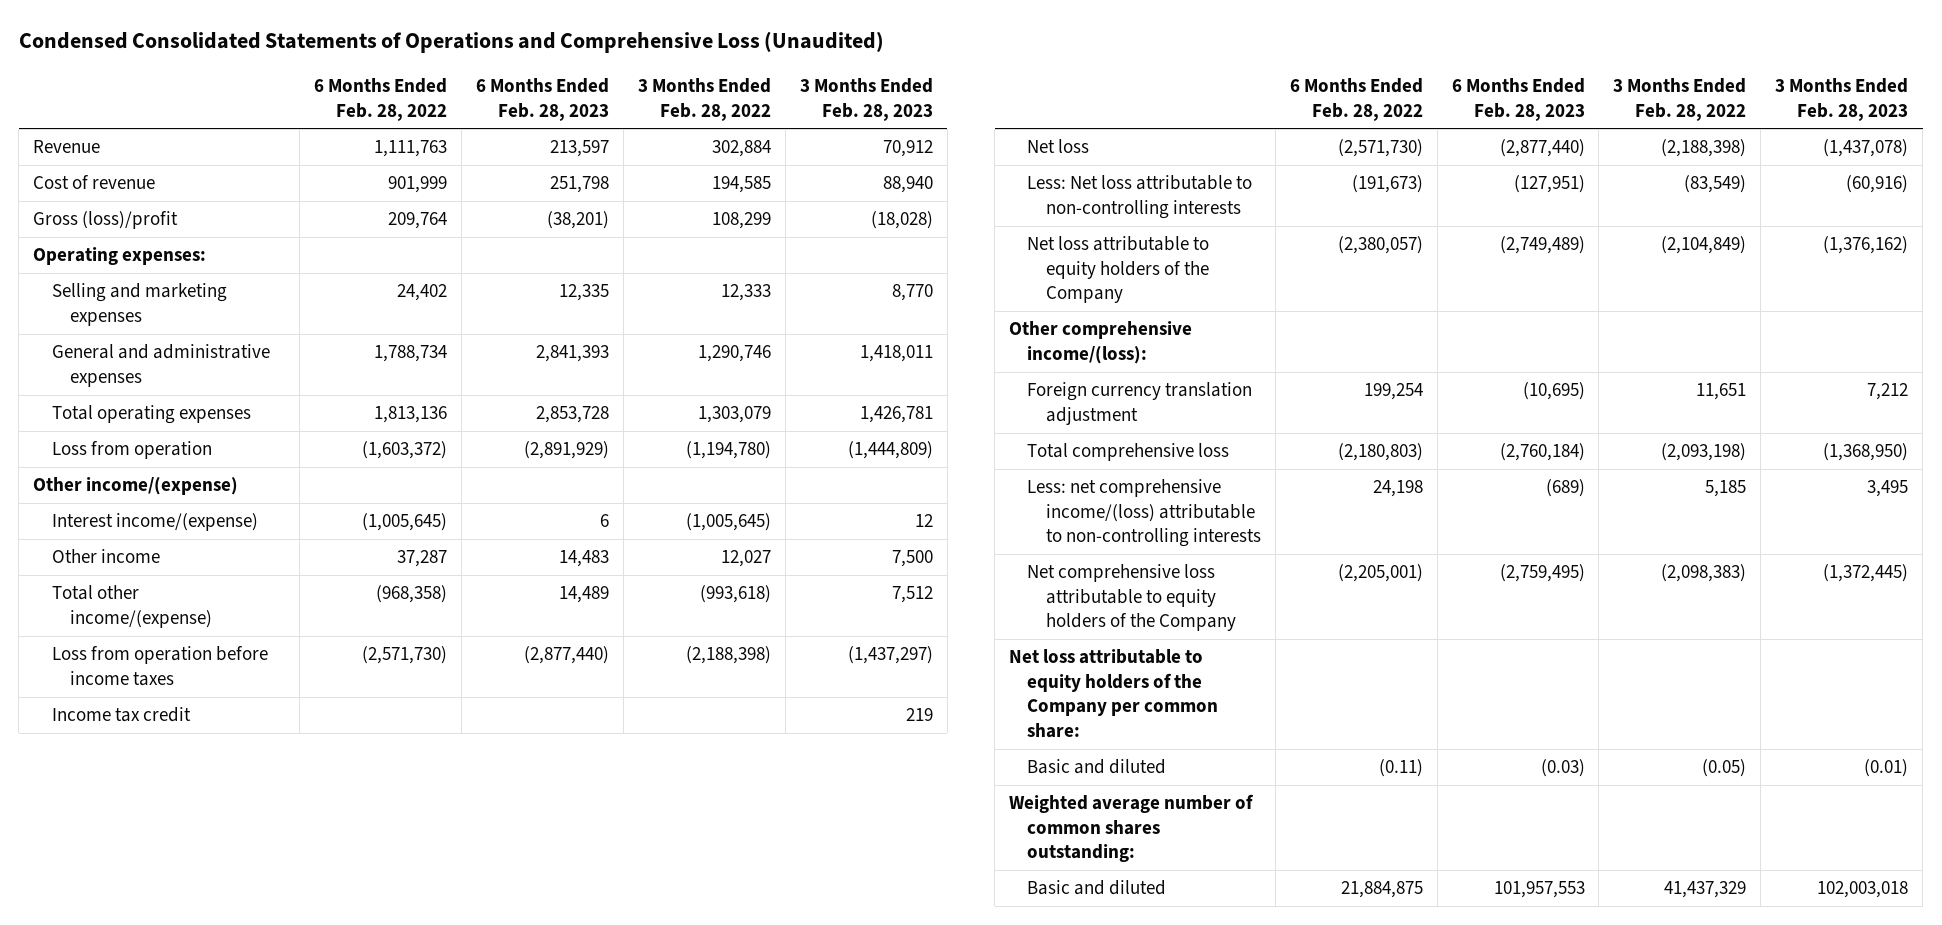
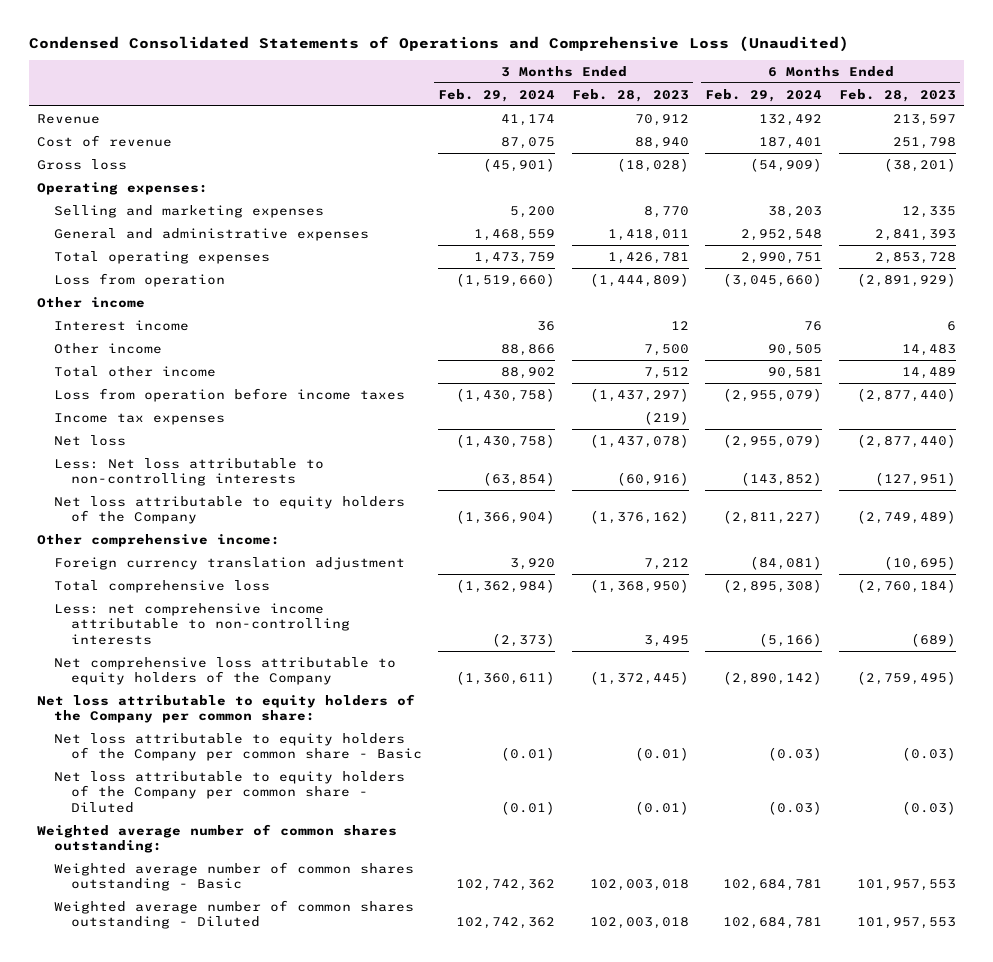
[313,78,447,121] 6 Months Ended Feb. 28, 2022 -> none
[637,78,771,121] 3 Months Ended Feb. 28, 2022 -> none
none -> [438,88,556,102] Feb. 29, 2024
none -> [705,88,823,102] Feb. 29, 2024
[33,211,179,230] Gross (loss)/profit -> [36,158,127,170] Gross loss
[33,477,239,496] Other income/(expense) -> [36,296,145,308] Other income
[51,513,258,532] Interest income/(expense) -> [53,319,189,331] Interest income
[51,585,212,628] Total other income/(expense) -> [53,365,216,377] Total other income
[51,707,191,723] Income tax credit -> [53,412,225,425] Income tax expenses
[905,708,933,722] 219 -> [643,410,689,425] (219)
[1009,321,1193,364] Other comprehensive income/(loss): -> [36,533,280,547] Other comprehensive income:
[1027,479,1261,548] Less: net comprehensive income/(loss) attributable to non-controlling interests -> [53,602,350,645] Less: net comprehensive income attributable to non-controlling interests
[1027,759,1167,775] Basic and diluted -> [53,732,422,762] Net loss attributable to equity holders of the Company per common share - Basic
none -> [53,770,405,813] Net loss attributable to equity holders of the Company per common share - Diluted
[1027,880,1167,896] Basic and diluted -> [53,861,414,892] Weighted average number of common shares outstanding - Basic
none -> [53,899,414,930] Weighted average number of common shares outstanding - Diluted

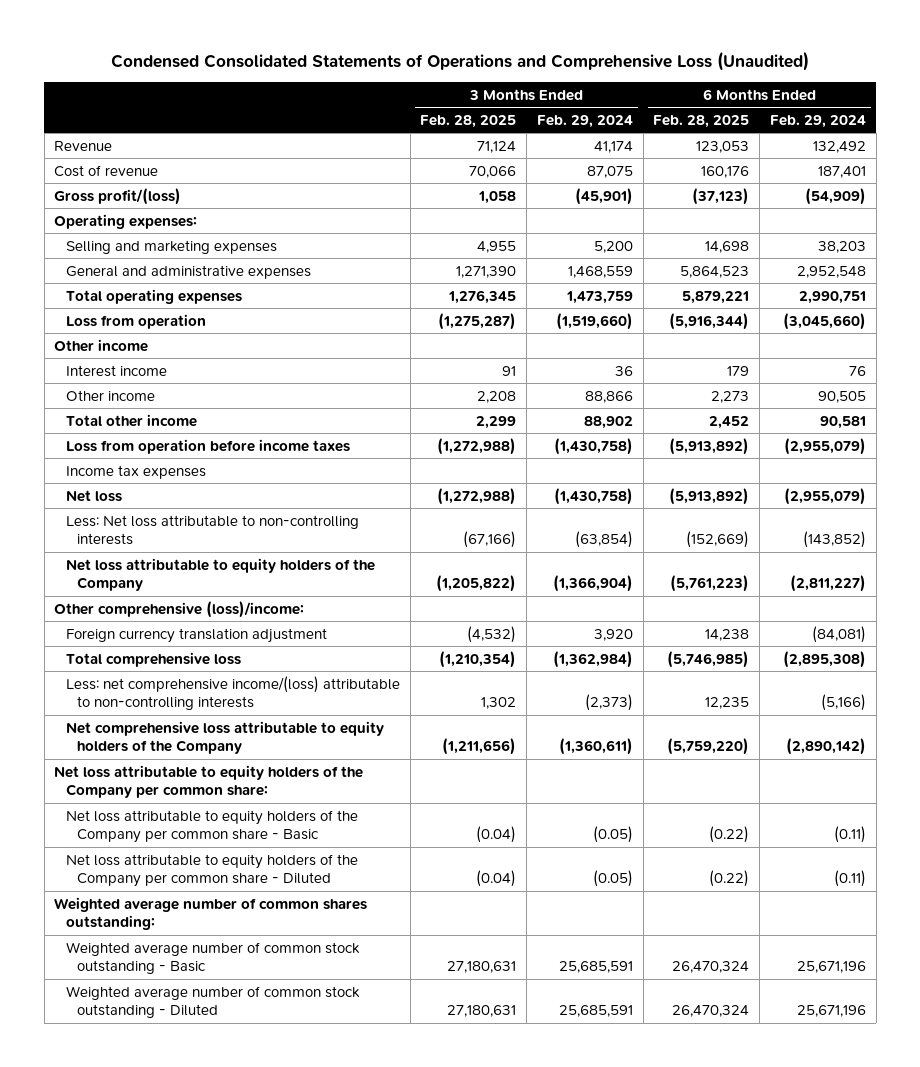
[571,88,689,102] Feb. 28, 2023 -> none
[838,88,956,102] Feb. 28, 2023 -> none
none -> [420,114,517,128] Feb. 28, 2025
none -> [653,114,750,128] Feb. 28, 2025
[36,158,127,170] Gross loss -> [54,187,182,205] Gross profit/(loss)
[36,533,280,547] Other comprehensive income: -> [54,600,305,618] Other comprehensive (loss)/income:
[53,602,350,645] Less: net comprehensive income attributable to non-controlling interests -> [65,675,400,711] Less: net comprehensive income/(loss) attributable to non-controlling interests
[501,747,556,762] (0.01) -> [592,826,633,844] (0.05)
[768,747,823,762] (0.03) -> [833,826,866,844] (0.11)
[501,800,556,815] (0.01) -> [592,870,633,888] (0.05)
[768,800,823,815] (0.03) -> [833,870,866,888] (0.11)
[53,861,414,892] Weighted average number of common shares outstanding - Basic -> [65,941,360,975] Weighted average number of common stock outstanding - Basic
[456,879,556,892] 102,742,362 -> [558,961,633,974] 25,685,591
[723,879,823,892] 102,684,781 -> [796,961,866,974] 25,671,196
[53,899,414,930] Weighted average number of common shares outstanding - Diluted -> [65,985,360,1019] Weighted average number of common stock outstanding - Diluted
[456,917,556,930] 102,742,362 -> [558,1005,633,1018] 25,685,591
[723,917,823,930] 102,684,781 -> [796,1005,866,1018] 25,671,196

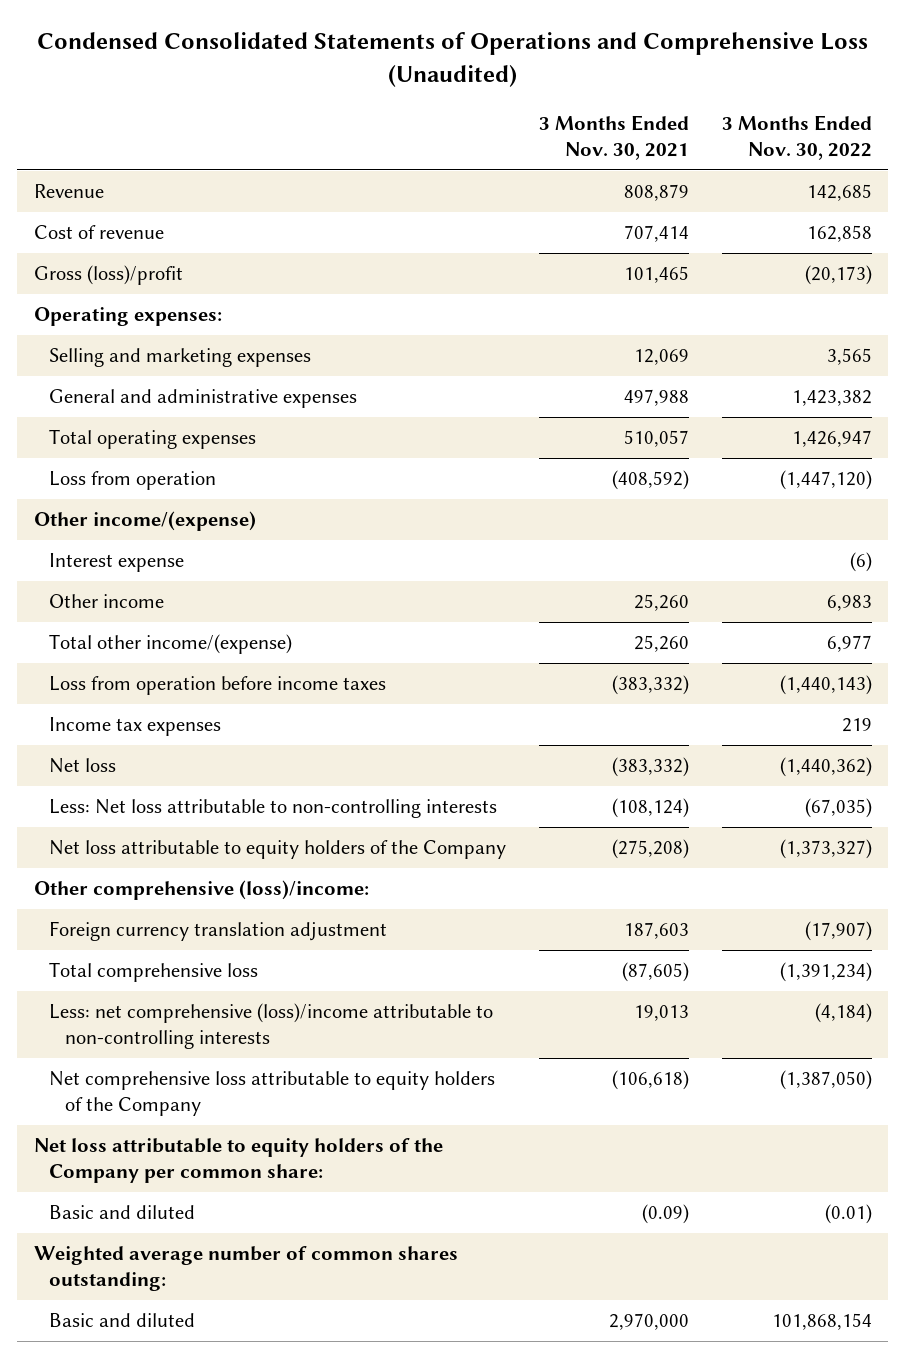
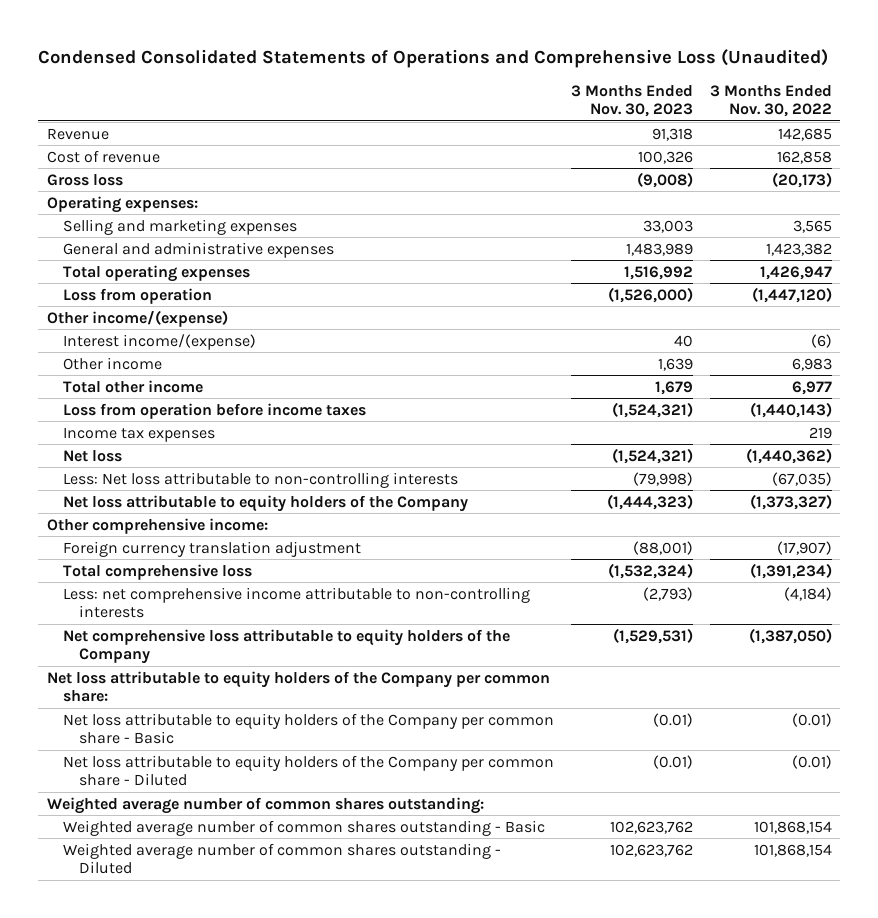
[539,114,690,160] 3 Months Ended Nov. 30, 2021 -> none
none -> [570,84,693,118] 3 Months Ended Nov. 30, 2023
[33,265,183,286] Gross (loss)/profit -> [46,173,123,186] Gross loss
[49,553,185,573] Interest expense -> [62,333,256,350] Interest income/(expense)
[49,634,293,655] Total other income/(expense) -> [62,379,203,393] Total other income
[33,880,369,901] Other comprehensive (loss)/income: -> [46,517,268,534] Other comprehensive income:
[49,1003,494,1050] Less: net comprehensive (loss)/income attributable to non-controlling interests -> [62,586,530,619] Less: net comprehensive income attributable to non-controlling interests
[49,1205,196,1220] Basic and diluted -> [62,712,554,745] Net loss attributable to equity holders of the Company per common share - Basic
none -> [62,754,554,787] Net loss attributable to equity holders of the Company per common share - Diluted
[49,1313,196,1328] Basic and diluted -> [62,819,545,836] Weighted average number of common shares outstanding - Basic
none -> [62,842,501,875] Weighted average number of common shares outstanding - Diluted

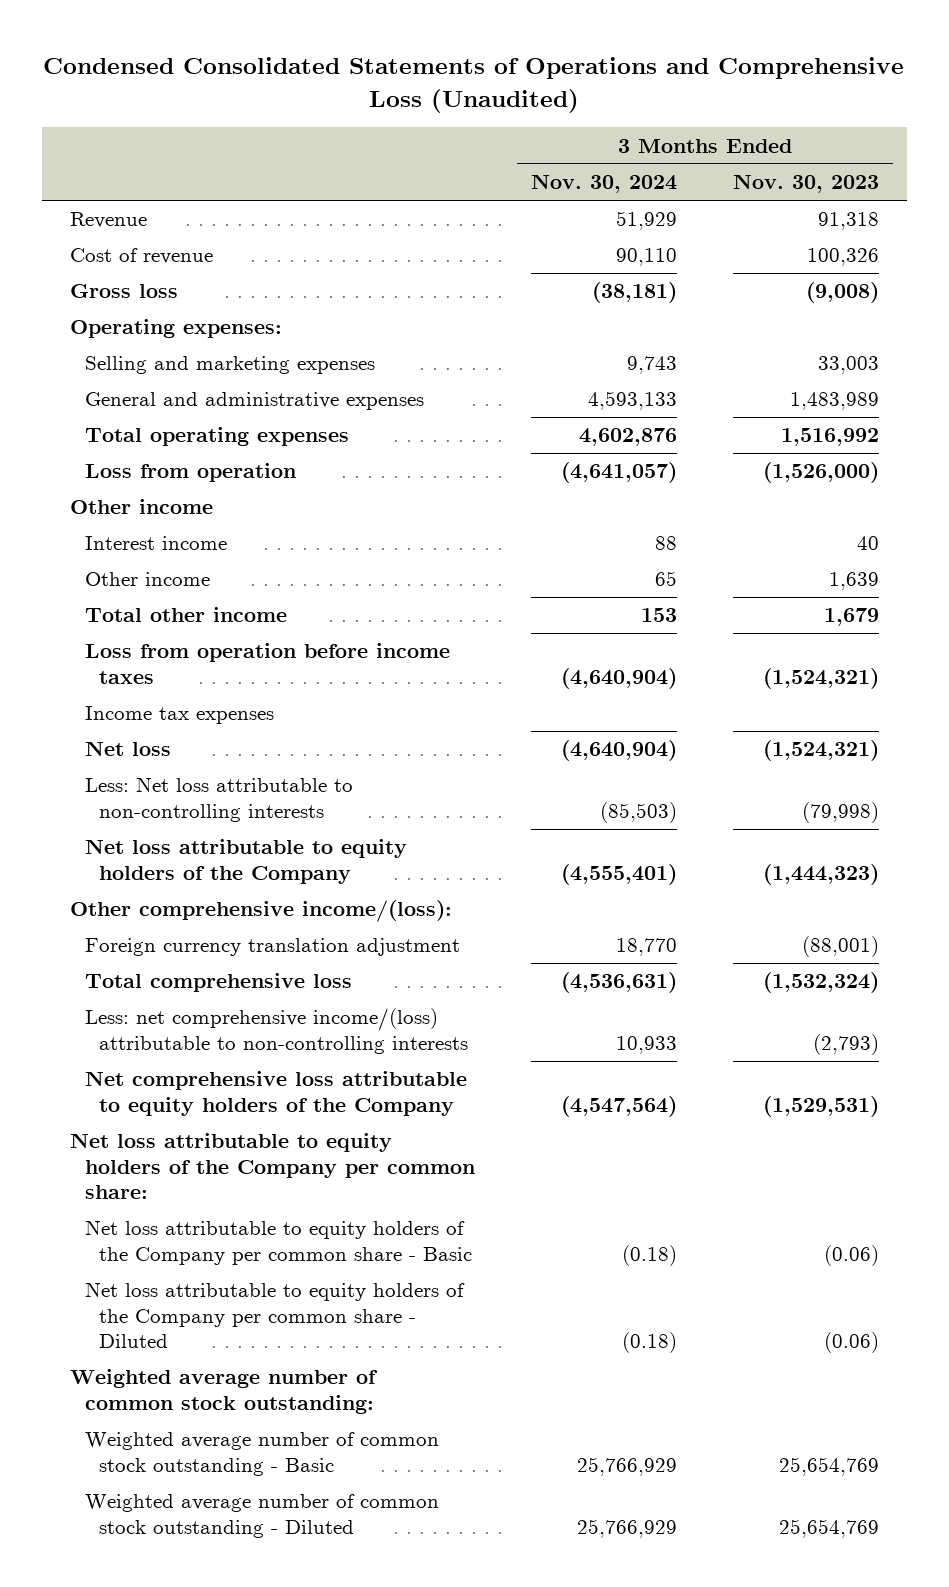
[709,84,832,118] 3 Months Ended Nov. 30, 2022 -> none
none -> [530,174,677,194] Nov. 30, 2024
[46,309,228,327] Other income/(expense) -> [70,499,214,515] Other income
[62,333,256,350] Interest income/(expense) -> [84,536,227,551] Interest income
[46,517,268,534] Other comprehensive income: -> [70,900,453,923] Other comprehensive income/(loss):
[62,586,530,619] Less: net comprehensive income attributable to non-controlling interests -> [84,1008,469,1054] Less: net comprehensive income/(loss) attributable to non-controlling interests
[652,712,693,727] (0.01) -> [823,1244,879,1266] (0.06)
[652,754,693,769] (0.01) -> [823,1332,879,1354] (0.06)
[46,796,484,814] Weighted average number of common shares outstanding: -> [70,1369,379,1414] Weighted average number of common stock outstanding:
[62,819,545,836] Weighted average number of common shares outstanding - Basic -> [84,1432,439,1476] Weighted average number of common stock outstanding - Basic
[609,820,693,834] 102,623,762 -> [778,1456,879,1476] 25,654,769
[62,842,501,875] Weighted average number of common shares outstanding - Diluted -> [84,1494,439,1538] Weighted average number of common stock outstanding - Diluted
[609,843,693,857] 102,623,762 -> [778,1518,879,1538] 25,654,769

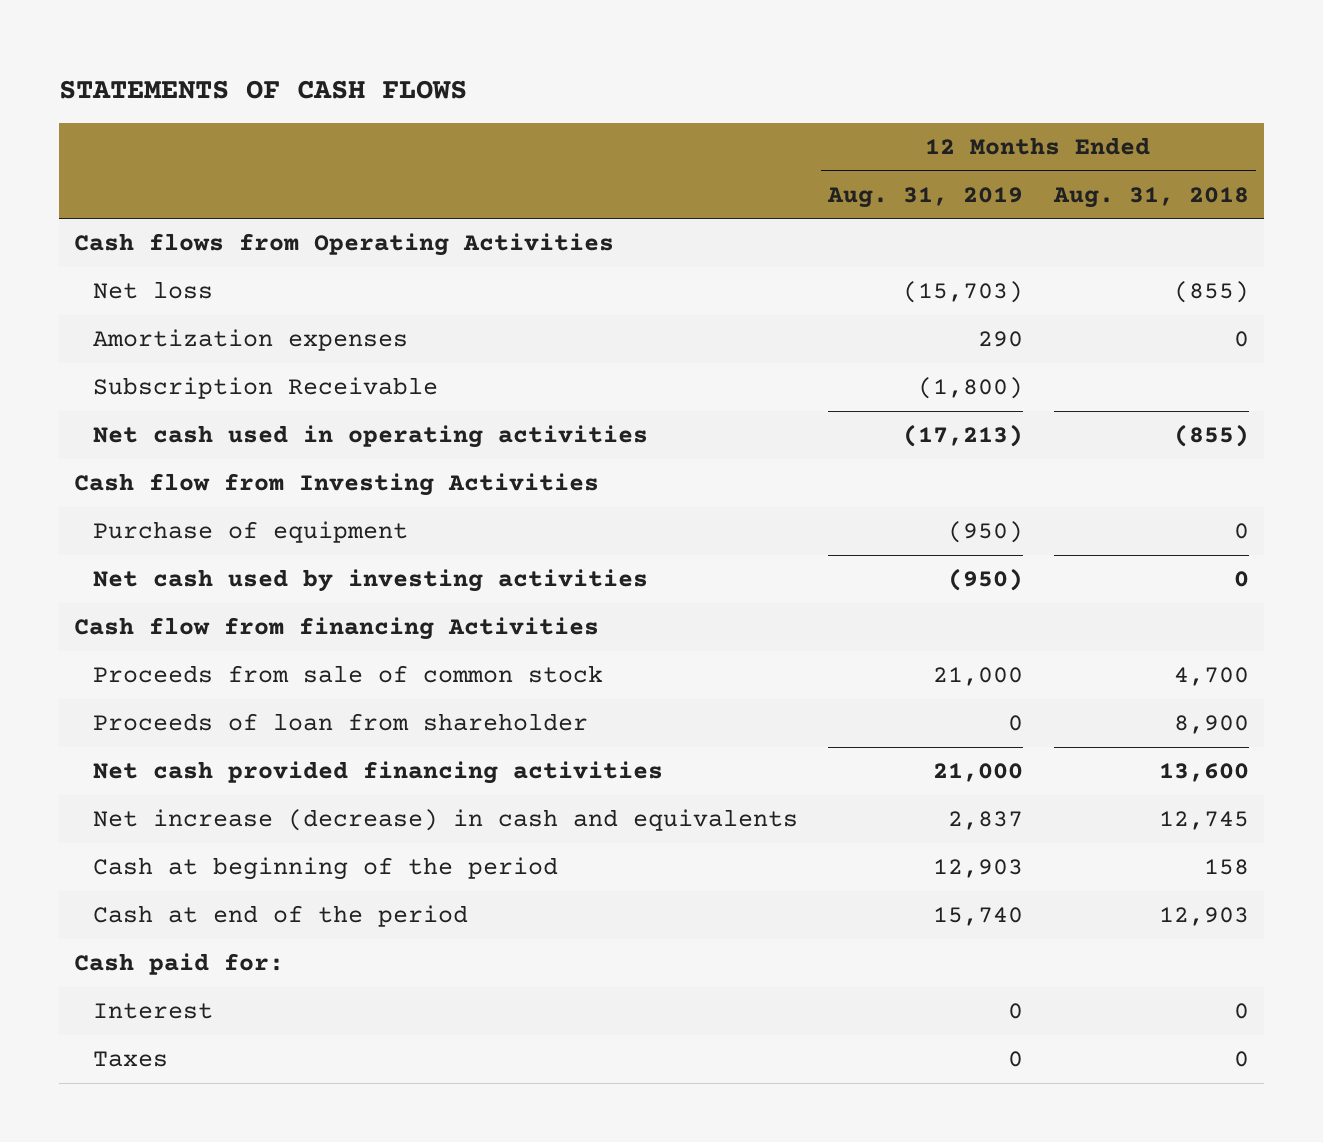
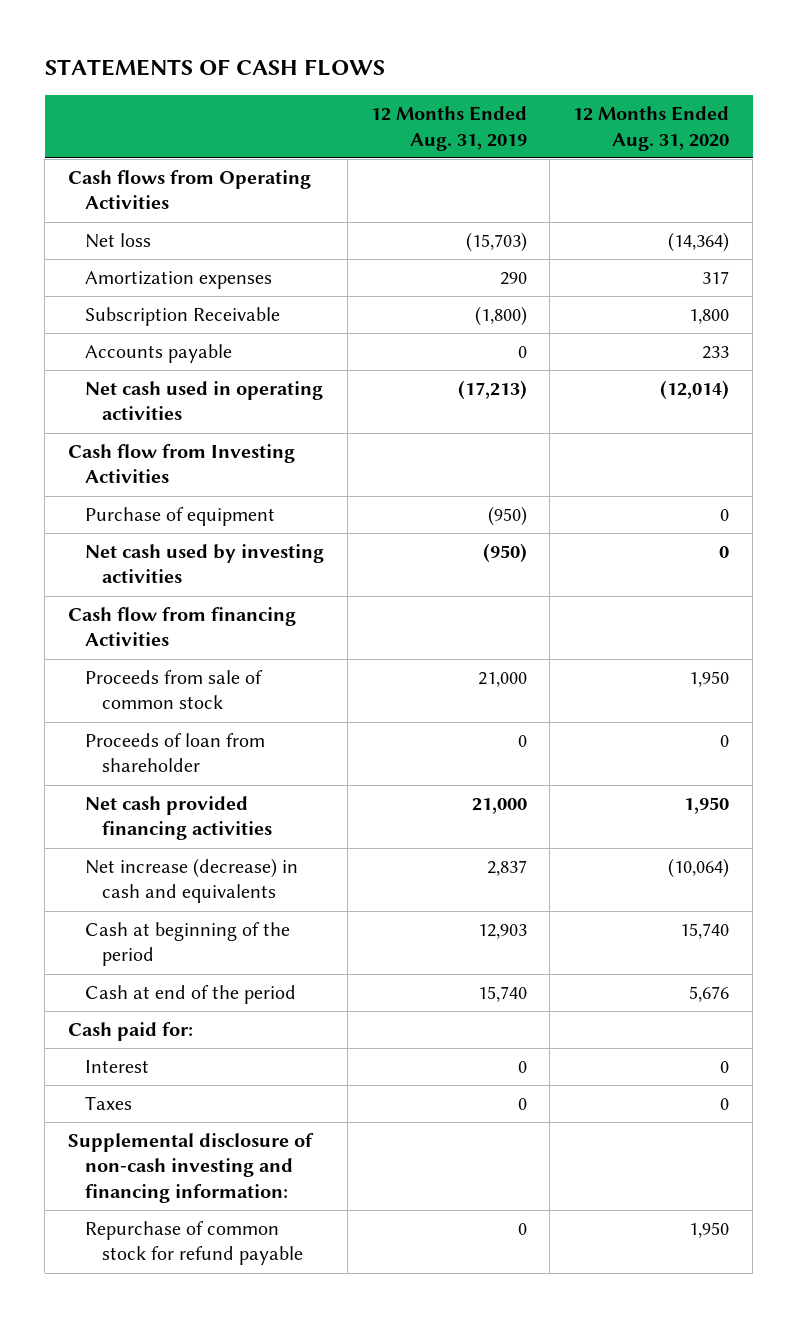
[1052,186,1249,208] Aug. 31, 2018 -> none
none -> [573,106,730,151] 12 Months Ended Aug. 31, 2020
none -> [84,343,232,363] Accounts payable
none -> [67,1132,314,1203] Supplemental disclosure of non-cash investing and financing information:
none -> [84,1220,303,1266] Repurchase of common stock for refund payable

